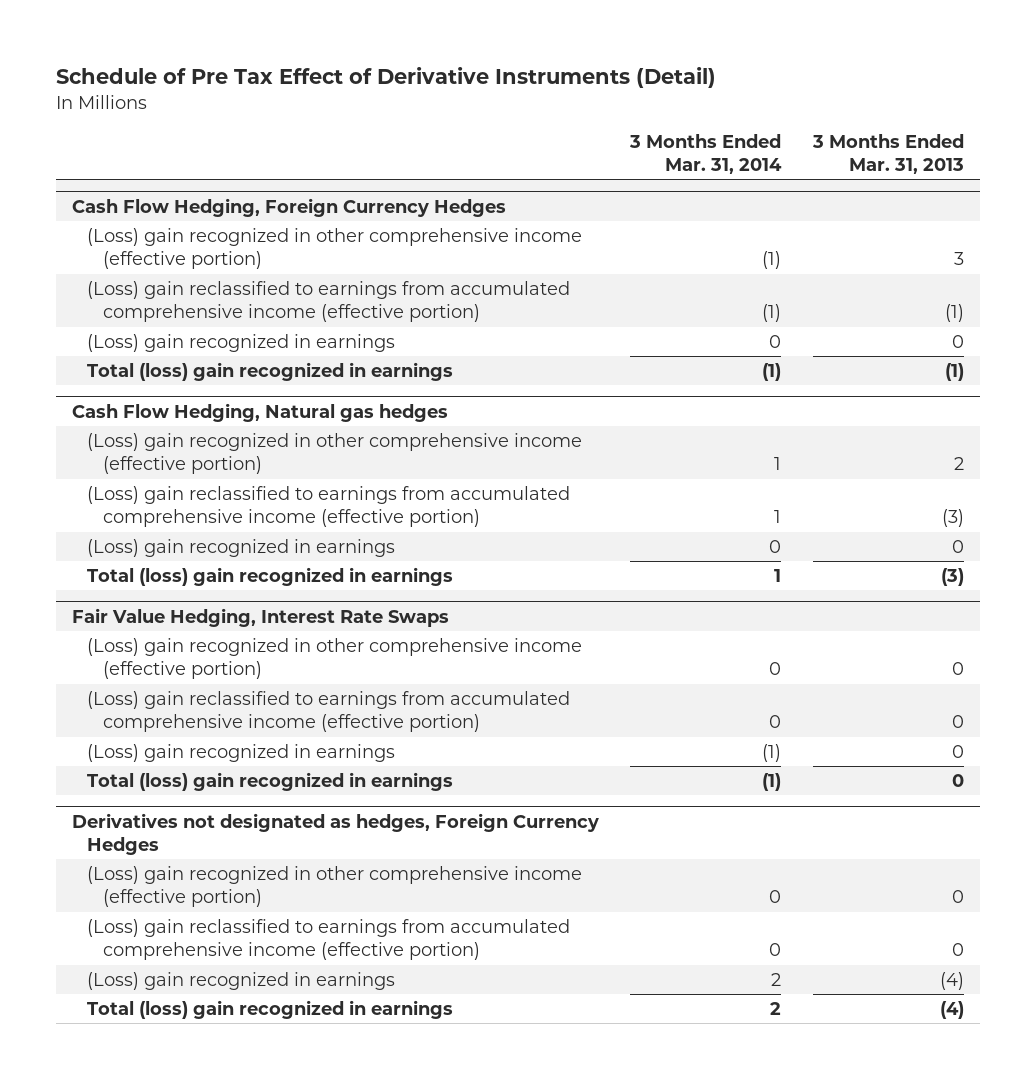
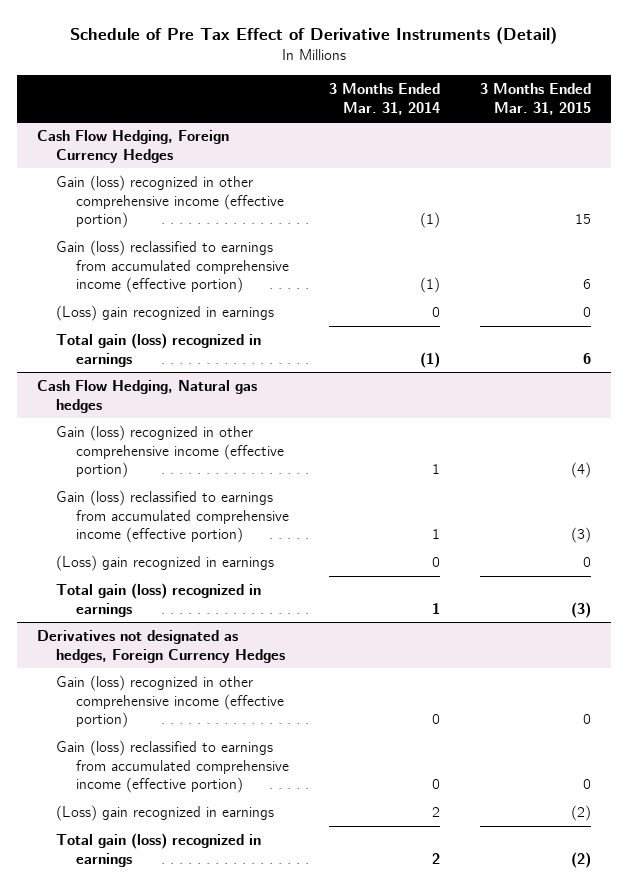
[812,133,965,175] 3 Months Ended Mar. 31, 2013 -> none
none -> [479,82,591,115] 3 Months Ended Mar. 31, 2015
[87,227,583,270] (Loss) gain recognized in other comprehensive income (effective portion) -> [56,174,284,229] Gain (loss) recognized in other comprehensive income (effective portion)
[87,280,571,323] (Loss) gain reclassified to earnings from accumulated comprehensive income (effective portion) -> [56,239,289,294] Gain (loss) reclassified to earnings from accumulated comprehensive income (effective portion)
[87,361,454,381] Total (loss) gain recognized in earnings -> [56,332,262,367] Total gain (loss) recognized in earnings
[87,432,583,475] (Loss) gain recognized in other comprehensive income (effective portion) -> [56,424,284,479] Gain (loss) recognized in other comprehensive income (effective portion)
[87,485,571,528] (Loss) gain reclassified to earnings from accumulated comprehensive income (effective portion) -> [56,489,289,544] Gain (loss) reclassified to earnings from accumulated comprehensive income (effective portion)
[71,607,449,627] Fair Value Hedging, Interest Rate Swaps -> none
[87,637,583,680] (Loss) gain recognized in other comprehensive income (effective portion) -> none
[87,690,571,733] (Loss) gain reclassified to earnings from accumulated comprehensive income (effective portion) -> none
[87,743,396,762] (Loss) gain recognized in earnings -> none
[87,771,454,791] Total (loss) gain recognized in earnings -> none
[87,566,454,586] Total (loss) gain recognized in earnings -> [56,582,262,617] Total gain (loss) recognized in earnings
[87,865,583,908] (Loss) gain recognized in other comprehensive income (effective portion) -> [56,674,284,729] Gain (loss) recognized in other comprehensive income (effective portion)
[87,918,571,961] (Loss) gain reclassified to earnings from accumulated comprehensive income (effective portion) -> [56,739,289,794] Gain (loss) reclassified to earnings from accumulated comprehensive income (effective portion)
[87,999,454,1019] Total (loss) gain recognized in earnings -> [56,832,262,867] Total gain (loss) recognized in earnings

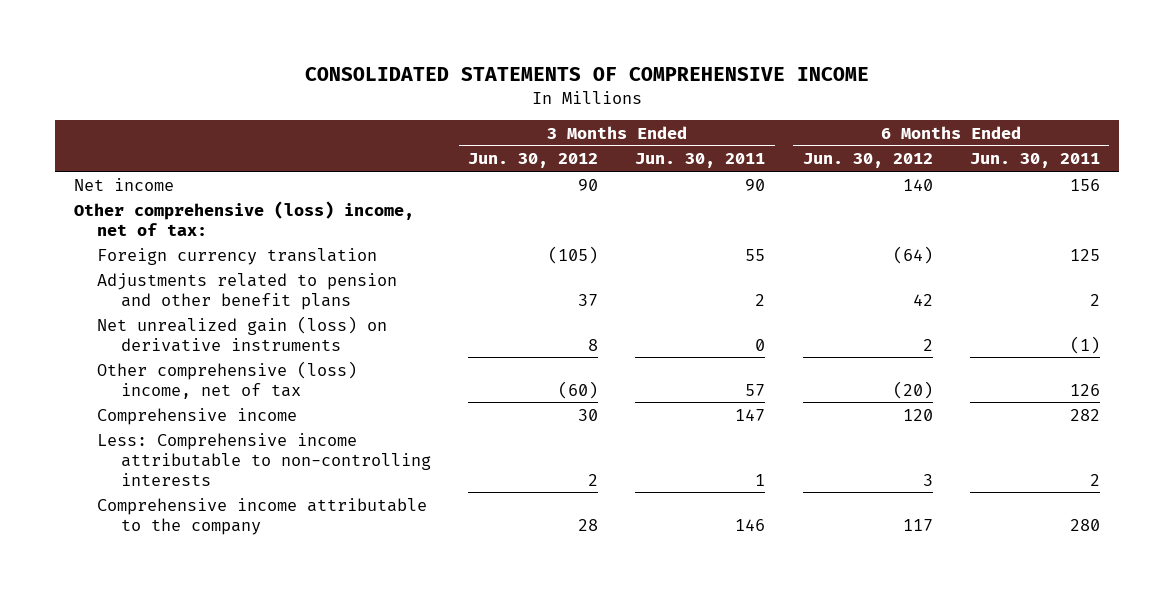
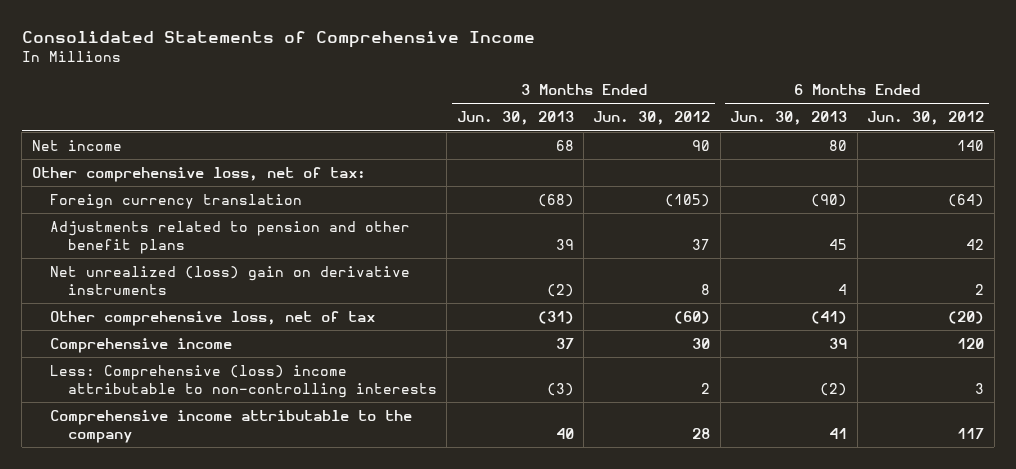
[304,67,869,82] CONSOLIDATED STATEMENTS OF COMPREHENSIVE INCOME -> [21,31,535,49] Consolidated Statements of Comprehensive Income
[635,153,766,169] Jun. 30, 2011 -> none
[969,153,1100,169] Jun. 30, 2011 -> none
none -> [456,111,574,126] Jun. 30, 2013
none -> [730,111,848,126] Jun. 30, 2013
[73,200,414,236] Other comprehensive (loss) income, net of tax: -> [31,166,366,182] Other comprehensive loss, net of tax:
[97,315,388,352] Net unrealized gain (loss) on derivative instruments -> [49,265,410,295] Net unrealized (loss) gain on derivative instruments
[97,360,358,399] Other comprehensive (loss) income, net of tax -> [49,310,375,326] Other comprehensive loss, net of tax
[97,432,431,486] Less: Comprehensive income attributable to non-controlling interests -> [49,364,437,398] Less: Comprehensive (loss) income attributable to non-controlling interests

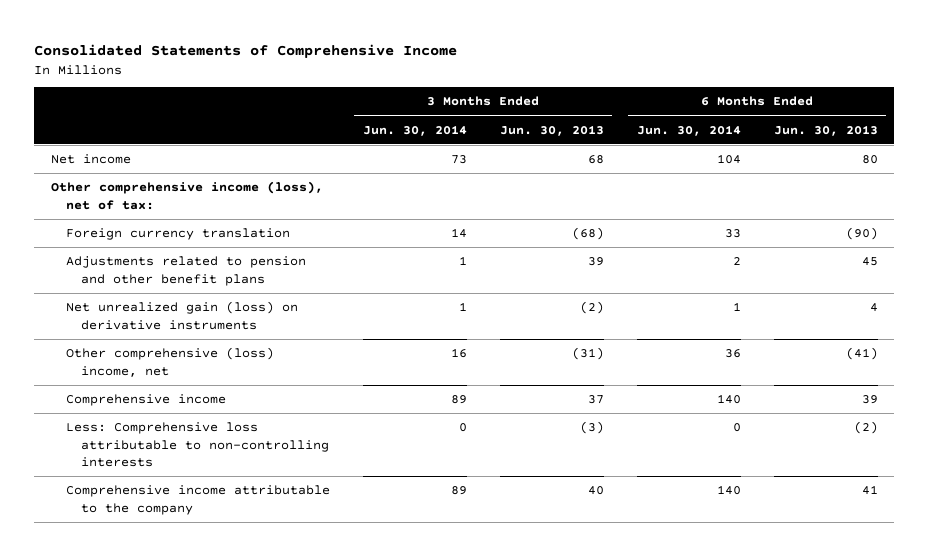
[593,111,711,126] Jun. 30, 2012 -> none
[867,111,985,126] Jun. 30, 2012 -> none
none -> [362,124,467,136] Jun. 30, 2014
none -> [636,124,741,136] Jun. 30, 2014
[31,166,366,182] Other comprehensive loss, net of tax: -> [50,181,323,210] Other comprehensive income (loss), net of tax:
[49,265,410,295] Net unrealized (loss) gain on derivative instruments -> [65,301,298,330] Net unrealized gain (loss) on derivative instruments
[49,310,375,326] Other comprehensive loss, net of tax -> [65,347,274,377] Other comprehensive (loss) income, net
[49,364,437,398] Less: Comprehensive (loss) income attributable to non-controlling interests -> [65,422,329,468] Less: Comprehensive loss attributable to non-controlling interests

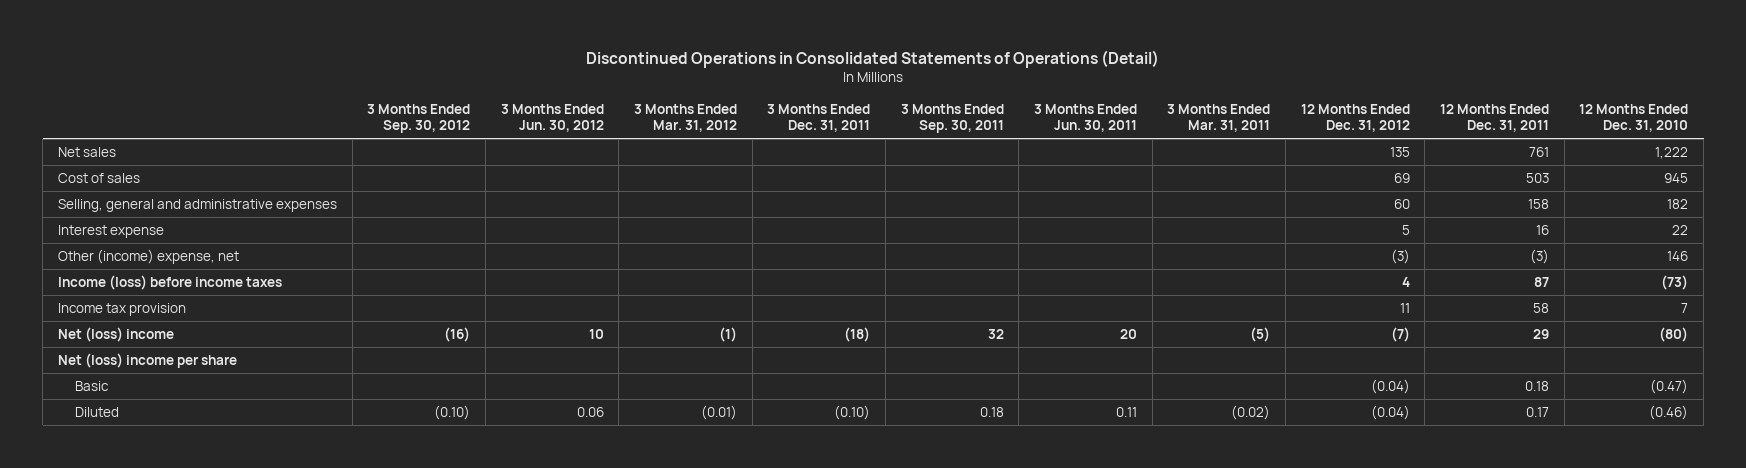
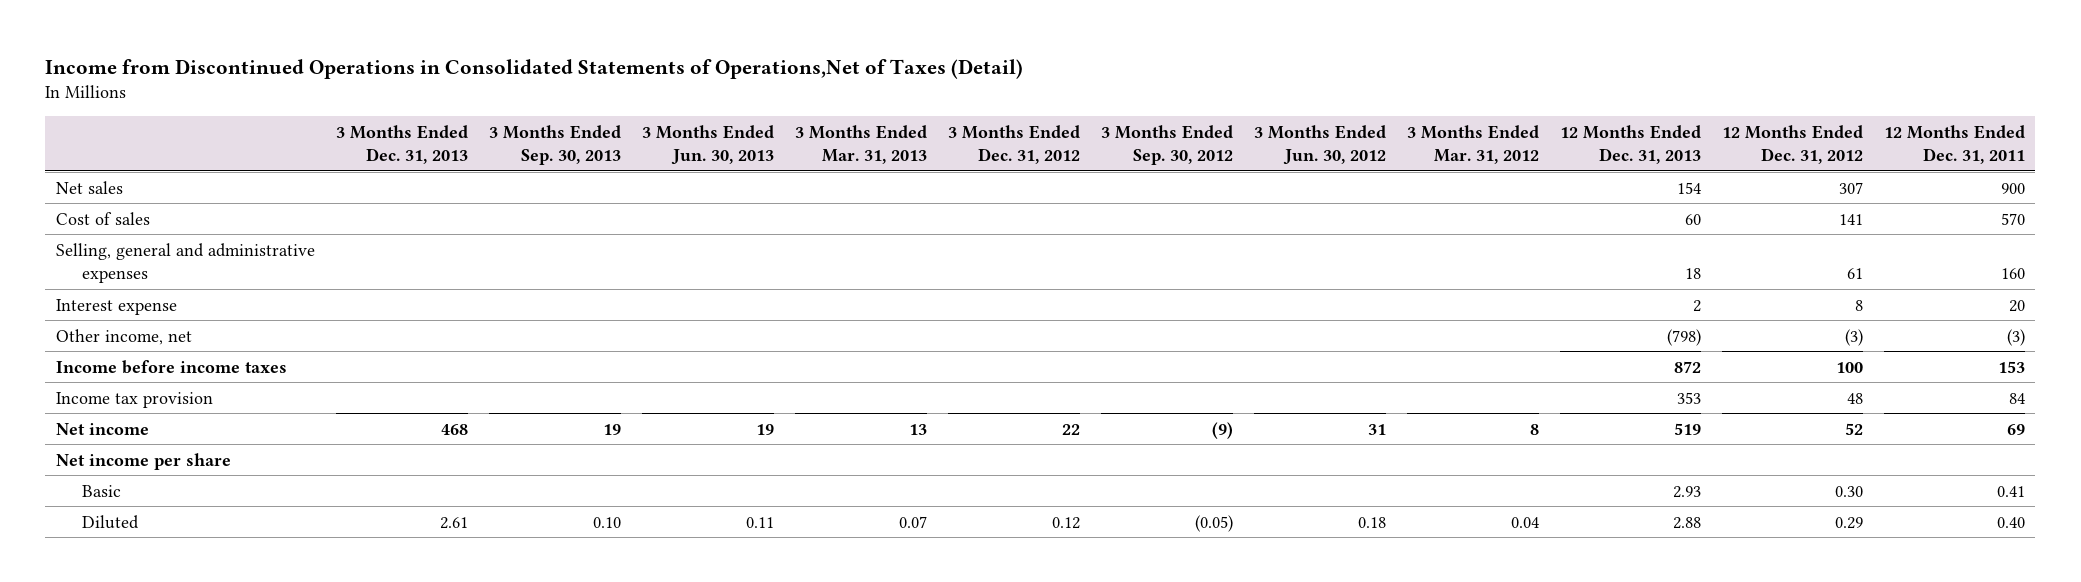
[586,49,1160,68] Discontinued Operations in Consolidated Statements of Operations (Detail) -> [45,58,1024,79] Income from Discontinued Operations in Consolidated Statements of Operations,Net of Taxes (Detail)
[767,103,871,133] 3 Months Ended Dec. 31, 2011 -> none
[900,103,1004,134] 3 Months Ended Sep. 30, 2011 -> none
[1034,103,1138,133] 3 Months Ended Jun. 30, 2011 -> none
[1167,103,1271,133] 3 Months Ended Mar. 31, 2011 -> none
[1579,103,1689,133] 12 Months Ended Dec. 31, 2010 -> none
none -> [335,124,468,164] 3 Months Ended Dec. 31, 2013
none -> [488,124,621,165] 3 Months Ended Sep. 30, 2013
none -> [641,124,774,165] 3 Months Ended Jun. 30, 2013
none -> [794,124,927,164] 3 Months Ended Mar. 31, 2013
none -> [947,124,1080,164] 3 Months Ended Dec. 31, 2012
none -> [1559,124,1701,164] 12 Months Ended Dec. 31, 2013
[1389,146,1410,157] 135 -> [1838,181,1863,194] 307
[1529,146,1550,157] 761 -> [2000,182,2025,194] 900
[1393,172,1410,183] 69 -> [1838,213,1863,225] 141
[1526,172,1550,183] 503 -> [2000,212,2025,225] 570
[1393,198,1410,209] 60 -> [1846,267,1863,279] 61
[1528,198,1550,209] 158 -> [2000,267,2025,279] 160
[1401,224,1410,235] 5 -> [1854,299,1863,311] 8
[1536,224,1550,235] 16 -> [2008,299,2025,312] 20
[58,248,240,264] Other (income) expense, net -> [55,328,192,345] Other income, net
[58,274,283,290] Income (loss) before income taxes -> [55,359,287,374] Income before income taxes
[1401,276,1410,287] 4 -> [1835,361,1863,373] 100
[1534,276,1550,287] 87 -> [1997,360,2025,373] 153
[1399,302,1410,313] 11 -> [1846,392,1863,404] 48
[1533,302,1550,313] 58 -> [2008,392,2025,404] 84
[58,326,175,342] Net (loss) income -> [55,422,149,435] Net income
[444,326,471,342] (16) -> [1211,421,1233,439] (9)
[588,328,604,339] 10 -> [1367,423,1386,435] 31
[719,326,738,342] (1) -> [1529,423,1539,435] 8
[1390,326,1410,342] (7) -> [1844,422,1863,435] 52
[1533,328,1550,339] 29 -> [2006,423,2025,435] 69
[58,352,238,368] Net (loss) income per share -> [55,452,231,470] Net income per share
[1370,378,1410,394] (0.04) -> [1834,485,1863,497] 0.30
[1525,380,1550,391] 0.18 -> [1996,485,2025,497] 0.41
[434,404,471,420] (0.10) -> [1194,514,1233,532] (0.05)
[576,406,604,417] 0.06 -> [1357,516,1386,528] 0.18
[701,404,738,420] (0.01) -> [1510,516,1539,528] 0.04
[1370,404,1410,420] (0.04) -> [1834,516,1863,529] 0.29
[1526,406,1550,417] 0.17 -> [1996,516,2025,528] 0.40

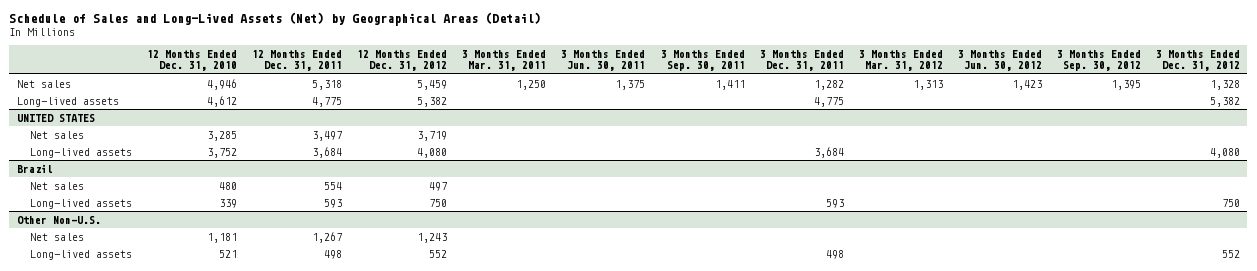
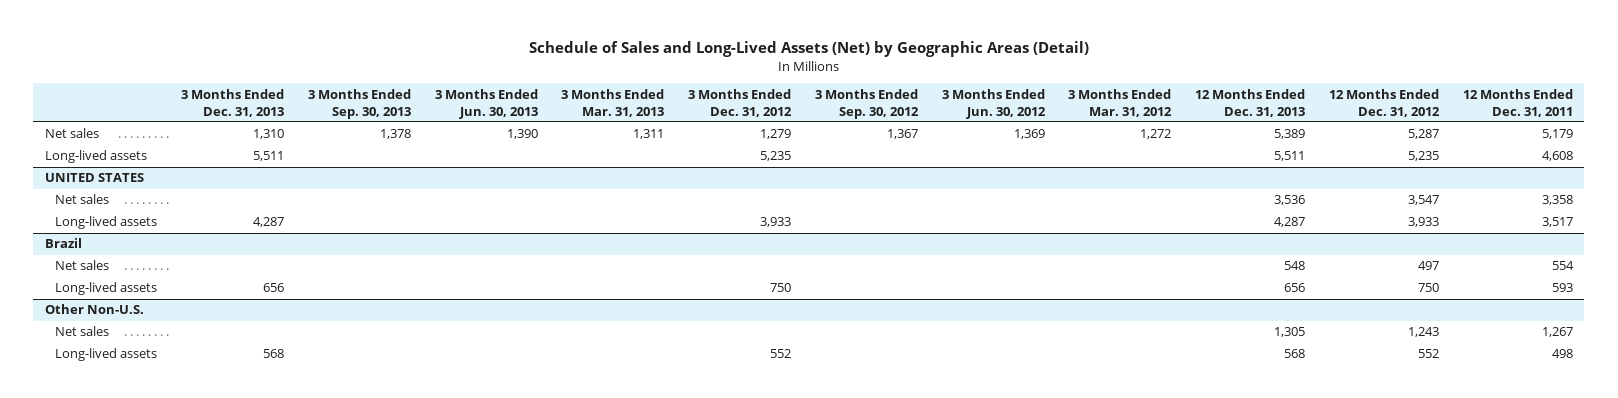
[9,12,542,27] Schedule of Sales and Long-Lived Assets (Net) by Geographical Areas (Detail) -> [528,41,1089,58] Schedule of Sales and Long-Lived Assets (Net) by Geographic Areas (Detail)
[147,49,238,72] 12 Months Ended Dec. 31, 2010 -> none
[462,49,547,72] 3 Months Ended Mar. 31, 2011 -> none
[561,49,646,72] 3 Months Ended Jun. 30, 2011 -> none
[660,49,745,72] 3 Months Ended Sep. 30, 2011 -> none
[759,49,844,72] 3 Months Ended Dec. 31, 2011 -> none
none -> [181,88,285,117] 3 Months Ended Dec. 31, 2013
none -> [307,88,411,119] 3 Months Ended Sep. 30, 2013
none -> [434,88,538,119] 3 Months Ended Jun. 30, 2013
none -> [561,88,665,117] 3 Months Ended Mar. 31, 2013
none -> [1195,88,1306,117] 12 Months Ended Dec. 31, 2013
[312,79,343,90] 5,318 -> [1541,129,1573,140] 5,179
[417,79,448,90] 5,459 -> [1407,129,1439,140] 5,287
[912,79,943,90] 1,313 -> [1140,129,1172,140] 1,272
[1011,79,1042,90] 1,423 -> [1013,129,1045,140] 1,369
[1110,79,1141,90] 1,395 -> [886,129,918,140] 1,367
[1209,79,1240,90] 1,328 -> [760,129,792,140] 1,279
[312,96,343,107] 4,775 -> [1541,151,1573,162] 4,608
[417,96,448,107] 5,382 -> [1407,151,1439,162] 5,235
[1209,96,1240,107] 5,382 -> [760,151,792,162] 5,235
[312,130,343,141] 3,497 -> [1541,195,1573,206] 3,358
[417,130,448,141] 3,719 -> [1407,195,1439,206] 3,547
[312,146,343,158] 3,684 -> [1541,217,1573,228] 3,517
[417,147,448,158] 4,080 -> [1407,217,1439,228] 3,933
[1209,147,1240,158] 4,080 -> [760,217,792,228] 3,933

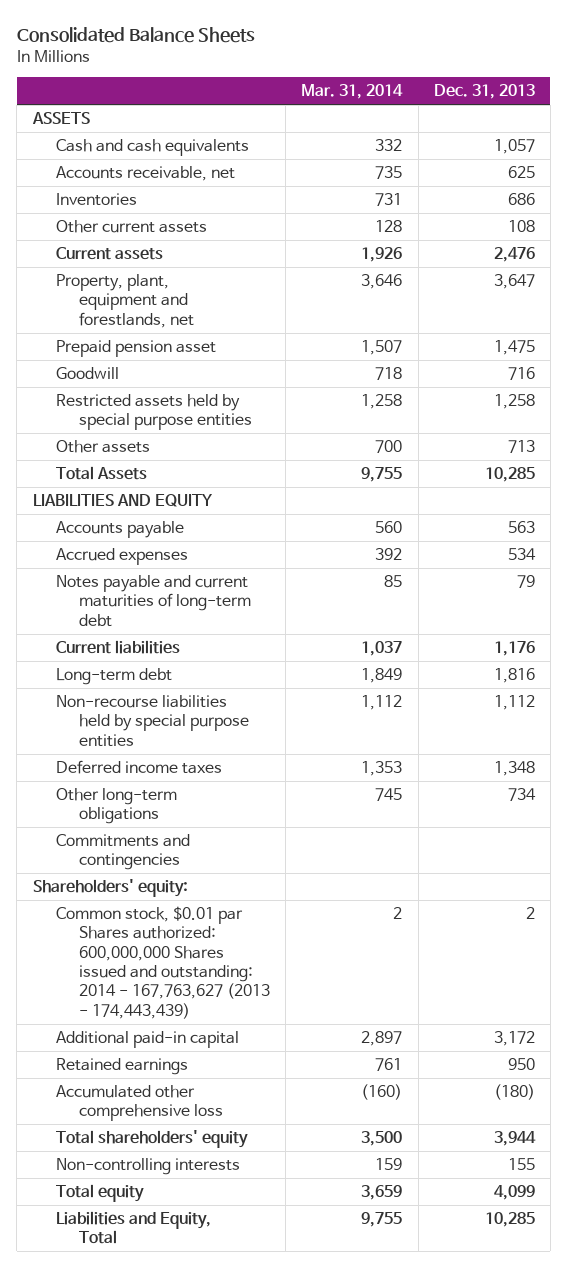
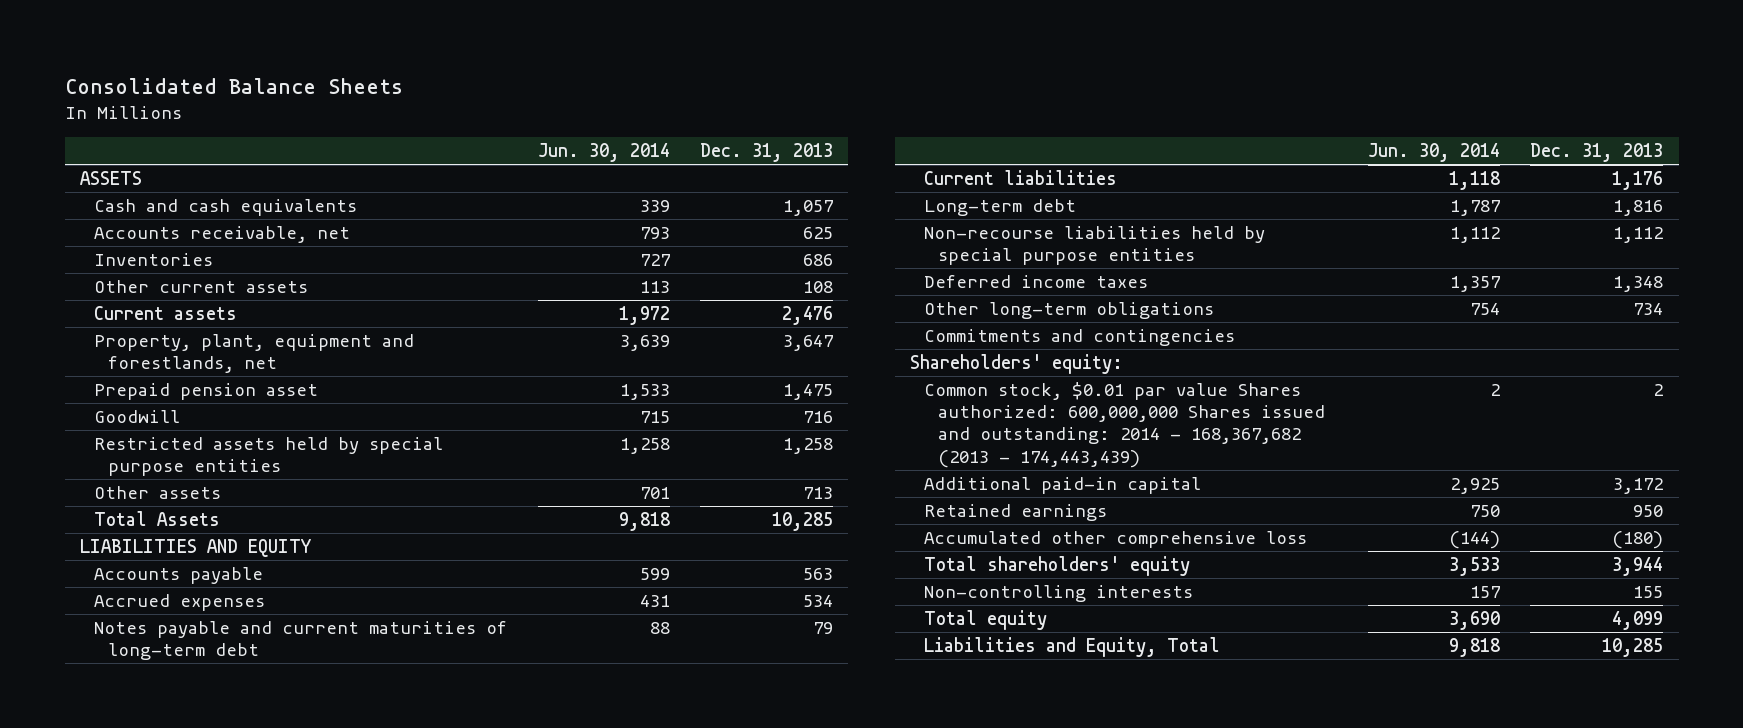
[301,84,404,100] Mar. 31, 2014 -> none
none -> [537,143,670,163] Jun. 30, 2014
[55,906,271,1019] Common stock, $0.01 par Shares authorized: 600,000,000 Shares issued and outstanding: 2014 - 167,763,627 (2013 - 174,443,439) -> [924,381,1326,468] Common stock, $0.01 par value Shares authorized: 600,000,000 Shares issued and outstanding: 2014 - 168,367,682 (2013 - 174,443,439)

